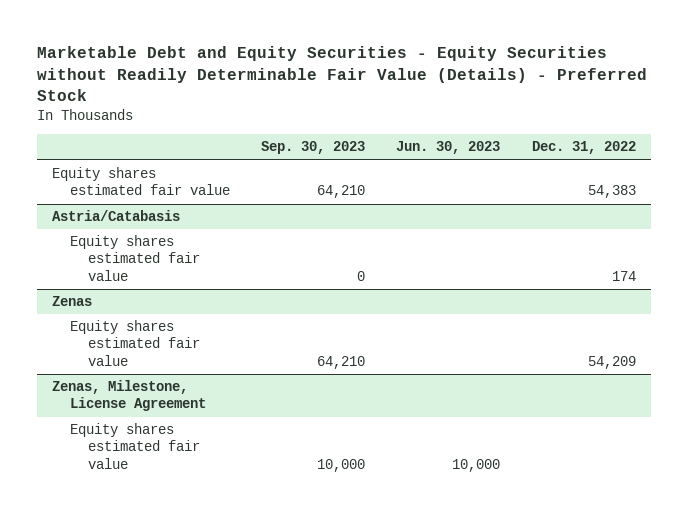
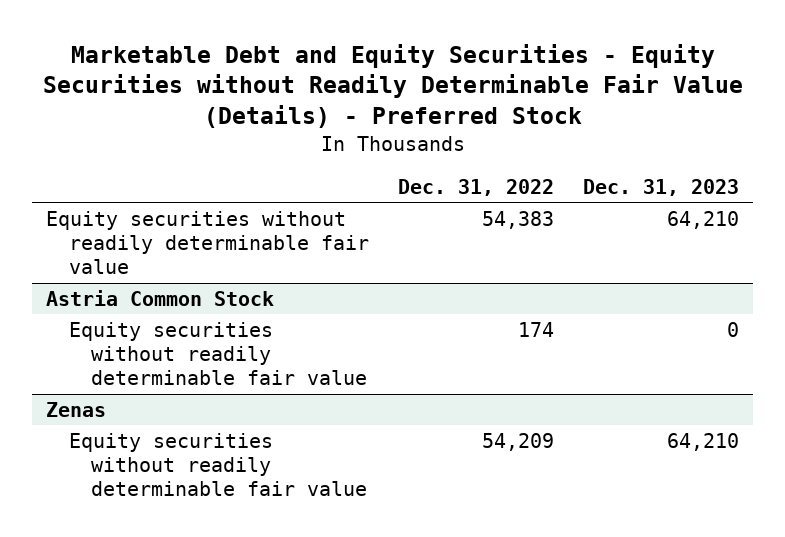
[261,141,366,155] Sep. 30, 2023 -> none
[396,141,501,155] Jun. 30, 2023 -> none
none -> [582,178,739,196] Dec. 31, 2023
[52,167,230,196] Equity shares estimated fair value -> [46,210,369,275] Equity securities without readily determinable fair value
[52,210,181,222] Astria/Catabasis -> [46,289,275,306] Astria Common Stock
[69,235,200,281] Equity shares estimated fair value -> [68,321,368,386] Equity securities without readily determinable fair value
[52,380,206,412] Zenas, Milestone, License Agreement -> none
[69,423,200,469] Equity shares estimated fair value -> none
[69,320,200,366] Equity shares estimated fair value -> [68,432,368,497] Equity securities without readily determinable fair value

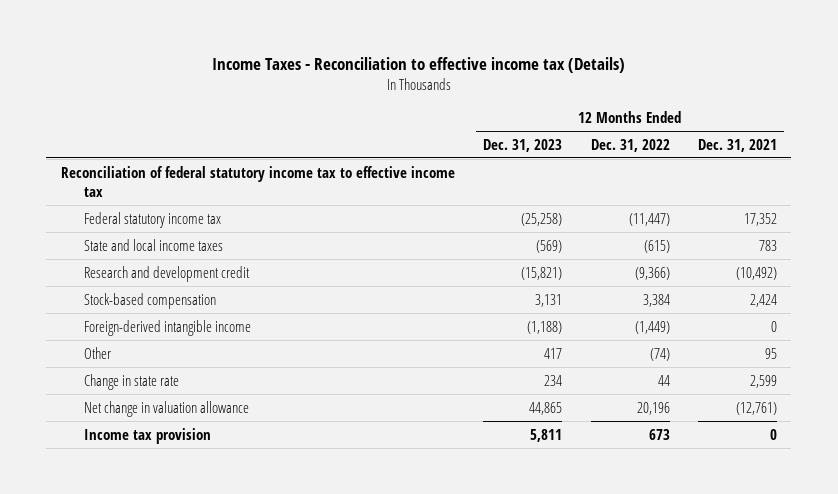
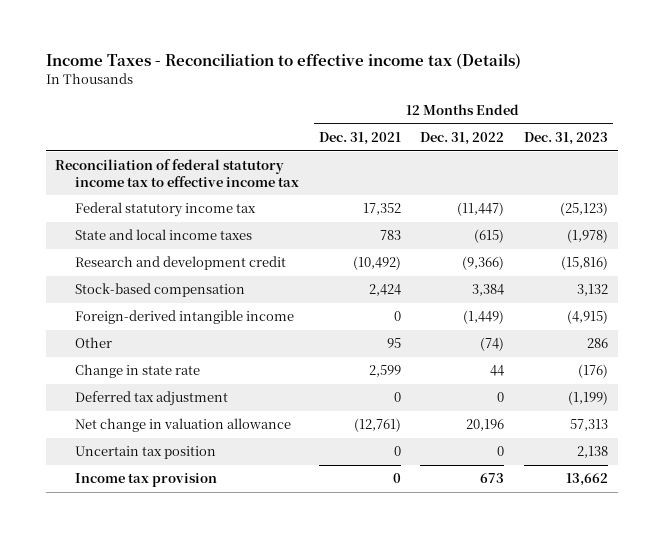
[521,212,563,226] (25,258) -> [559,202,608,217] (25,123)
[536,239,563,253] (569) -> [566,229,608,244] (1,978)
[521,266,563,280] (15,821) -> [560,256,608,271] (15,816)
[535,293,563,307] 3,131 -> [576,284,608,297] 3,132
[527,320,563,334] (1,188) -> [566,310,608,325] (4,915)
[544,347,563,359] 417 -> [586,338,608,349] 286
[544,374,563,386] 234 -> [577,364,608,379] (176)
none -> [75,391,229,407] Deferred tax adjustment
[529,401,563,415] 44,865 -> [569,419,608,432] 57,313
none -> [75,446,217,460] Uncertain tax position
[530,428,563,442] 5,811 -> [565,473,608,487] 13,662

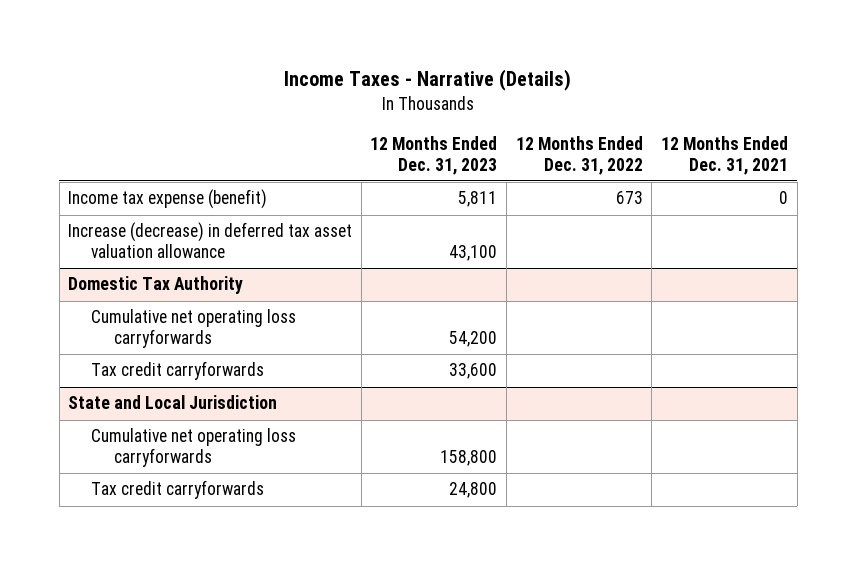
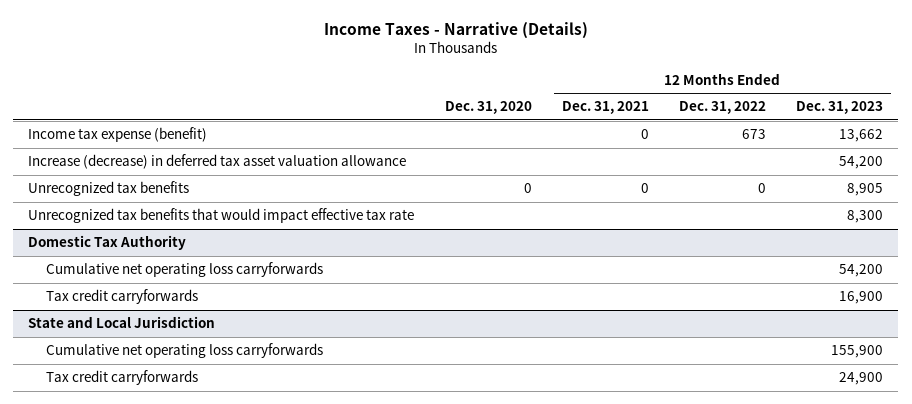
none -> [444,101,532,115] Dec. 31, 2020
[458,191,498,208] 5,811 -> [839,129,884,143] 13,662
[449,245,498,262] 43,100 -> [839,156,884,170] 54,200
none -> [28,181,190,197] Unrecognized tax benefits
none -> [28,208,415,224] Unrecognized tax benefits that would impact effective tax rate
[449,363,498,380] 33,600 -> [839,291,884,305] 16,900
[440,450,498,467] 158,800 -> [831,345,884,359] 155,900
[449,482,498,499] 24,800 -> [839,372,884,386] 24,900

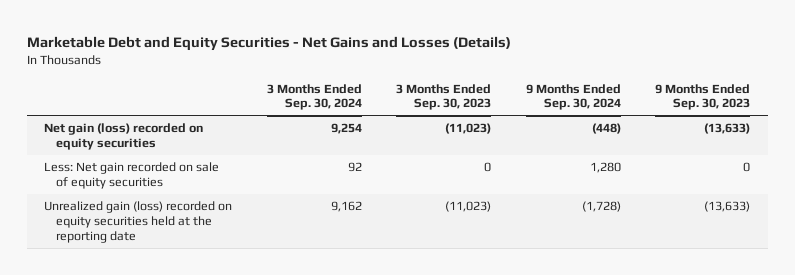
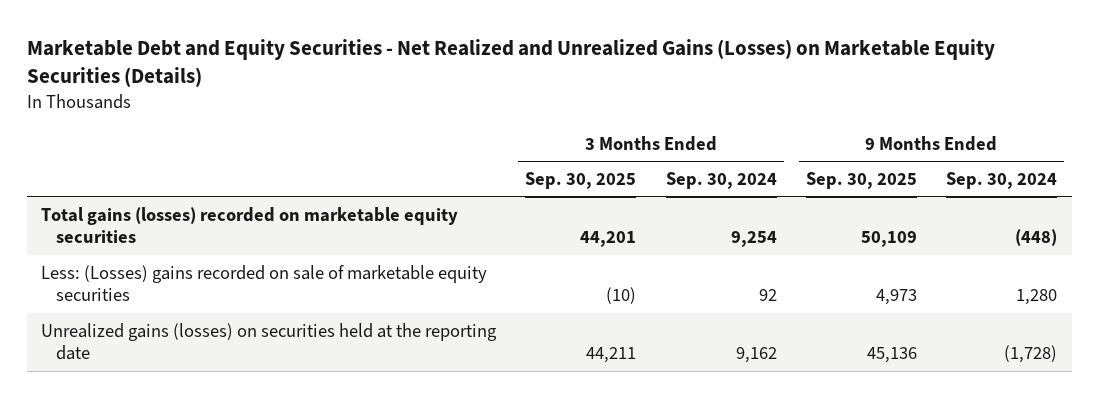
[27,35,512,51] Marketable Debt and Equity Securities - Net Gains and Losses (Details) -> [26,38,995,88] Marketable Debt and Equity Securities - Net Realized and Unrealized Gains (Losses) on Marketable Equity Securities (Details)
[396,83,492,111] 3 Months Ended Sep. 30, 2023 -> none
[655,83,751,111] 9 Months Ended Sep. 30, 2023 -> none
none -> [525,171,637,189] Sep. 30, 2025
none -> [805,171,917,189] Sep. 30, 2025
[44,123,204,150] Net gain (loss) recorded on equity securities -> [41,206,459,244] Total gains (losses) recorded on marketable equity securities
[44,162,220,189] Less: Net gain recorded on sale of equity securities -> [41,264,488,302] Less: (Losses) gains recorded on sale of marketable equity securities
[44,201,233,243] Unrealized gain (loss) recorded on equity securities held at the reporting date -> [41,322,498,361] Unrealized gains (losses) on securities held at the reporting date

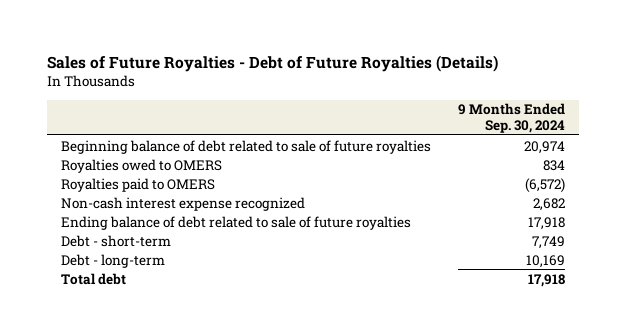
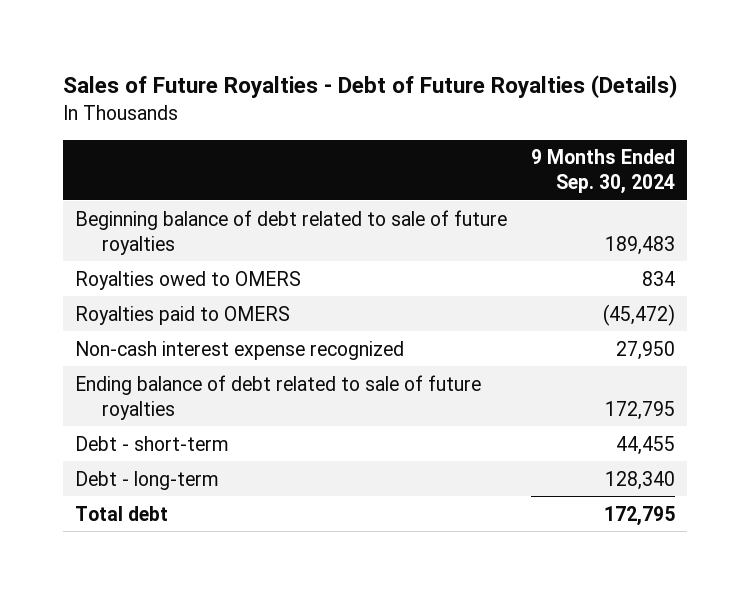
[524,140,566,154] 20,974 -> [605,235,676,255] 189,483
[525,177,566,193] (6,572) -> [603,303,676,326] (45,472)
[533,197,566,211] 2,682 -> [616,340,676,360] 27,950
[528,216,566,230] 17,918 -> [605,400,676,420] 172,795
[532,235,566,249] 7,749 -> [616,435,676,455] 44,455
[526,254,566,268] 10,169 -> [605,470,676,490] 128,340
[528,273,566,287] 17,918 -> [604,505,676,526] 172,795

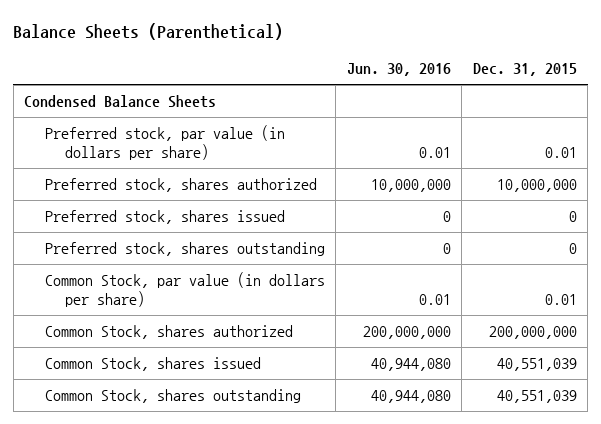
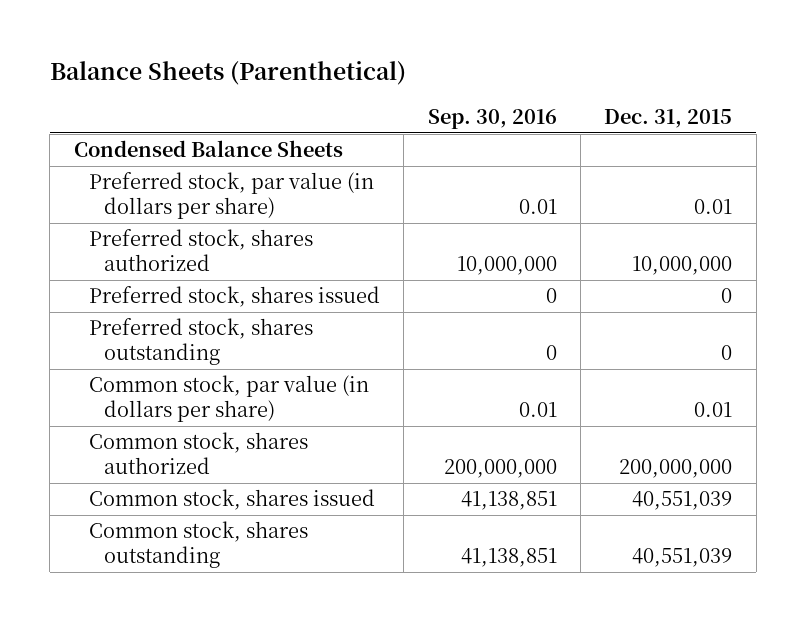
[346,63,451,77] Jun. 30, 2016 -> none
none -> [427,108,557,129] Sep. 30, 2016
[44,271,325,308] Common Stock, par value (in dollars per share) -> [88,375,369,422] Common stock, par value (in dollars per share)
[44,324,293,339] Common Stock, shares authorized -> [88,432,308,474] Common stock, shares authorized
[44,356,261,371] Common Stock, shares issued -> [88,489,375,511] Common stock, shares issued
[44,388,301,403] Common Stock, shares outstanding -> [88,521,308,568] Common stock, shares outstanding

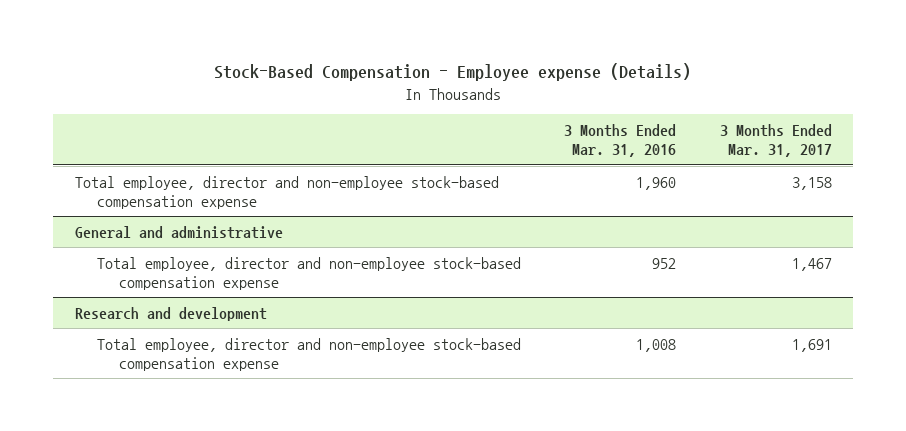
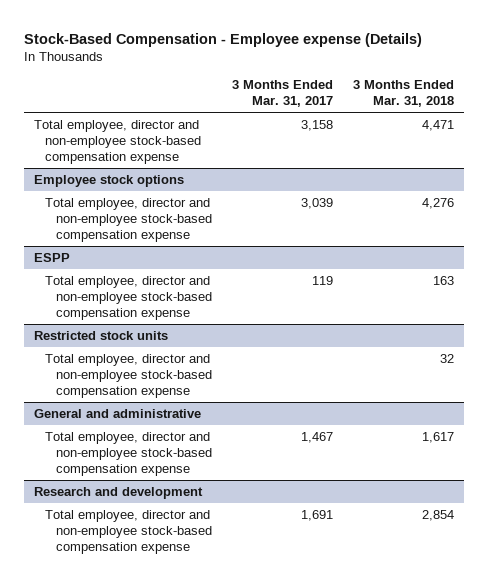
[564,123,677,158] 3 Months Ended Mar. 31, 2016 -> none
none -> [352,80,454,108] 3 Months Ended Mar. 31, 2018
none -> [33,174,184,187] Employee stock options
none -> [44,197,212,242] Total employee, director and non-employee stock-based compensation expense
none -> [33,252,70,262] ESPP
none -> [44,275,212,320] Total employee, director and non-employee stock-based compensation expense
none -> [33,330,168,340] Restricted stock units
none -> [44,353,212,398] Total employee, director and non-employee stock-based compensation expense

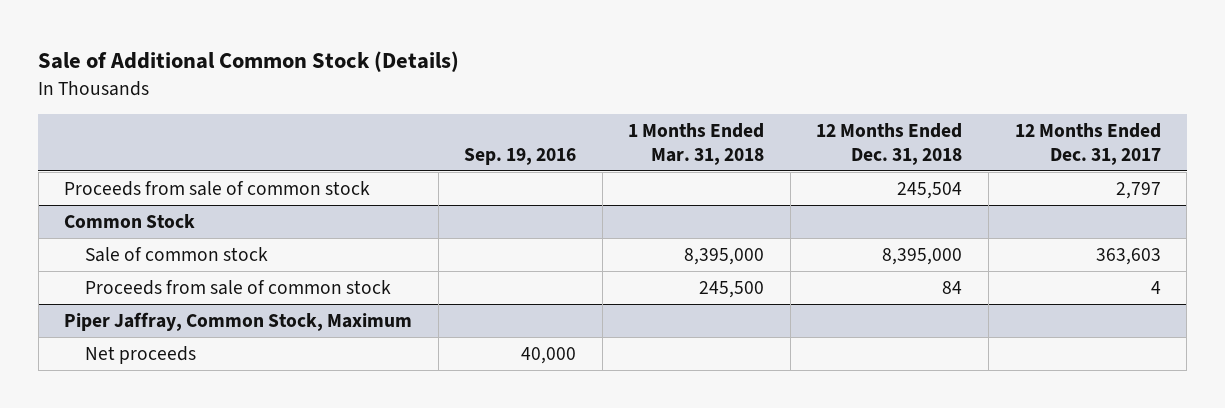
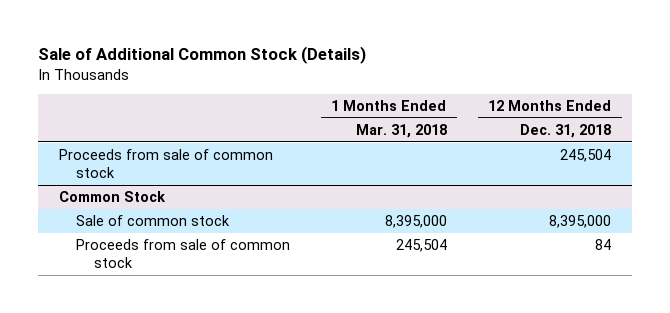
[464,147,577,165] Sep. 19, 2016 -> none
[1014,122,1161,165] 12 Months Ended Dec. 31, 2017 -> none
[64,311,413,331] Piper Jaffray, Common Stock, Maximum -> none
[84,345,196,364] Net proceeds -> none
[699,280,765,298] 245,500 -> [395,239,447,253] 245,504

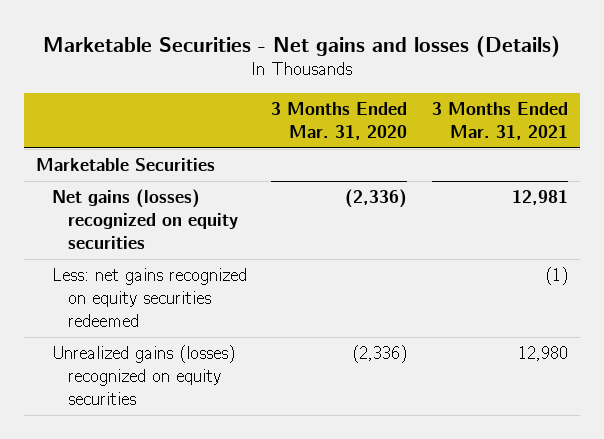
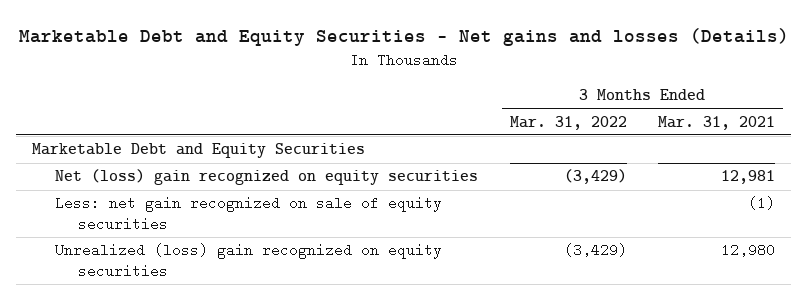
[43,35,561,57] Marketable Securities - Net gains and losses (Details) -> [18,28,789,47] Marketable Debt and Equity Securities - Net gains and losses (Details)
[271,102,408,140] 3 Months Ended Mar. 31, 2020 -> none
none -> [509,115,627,130] Mar. 31, 2022
[36,158,216,172] Marketable Securities -> [32,143,366,159] Marketable Debt and Equity Securities
[51,189,238,249] Net gains (losses) recognized on equity securities -> [55,169,479,186] Net (loss) gain recognized on equity securities
[51,268,247,327] Less: net gains recognized on equity securities redeemed -> [55,196,443,232] Less: net gain recognized on sale of equity securities
[51,345,235,405] Unrealized gains (losses) recognized on equity securities -> [55,243,443,279] Unrealized (loss) gain recognized on equity securities

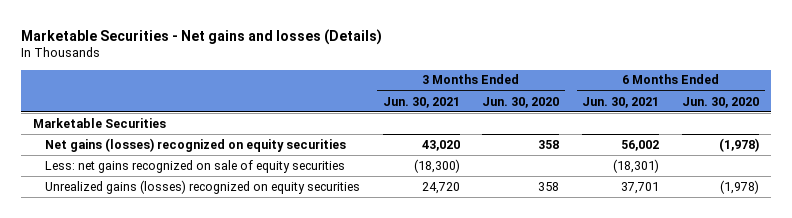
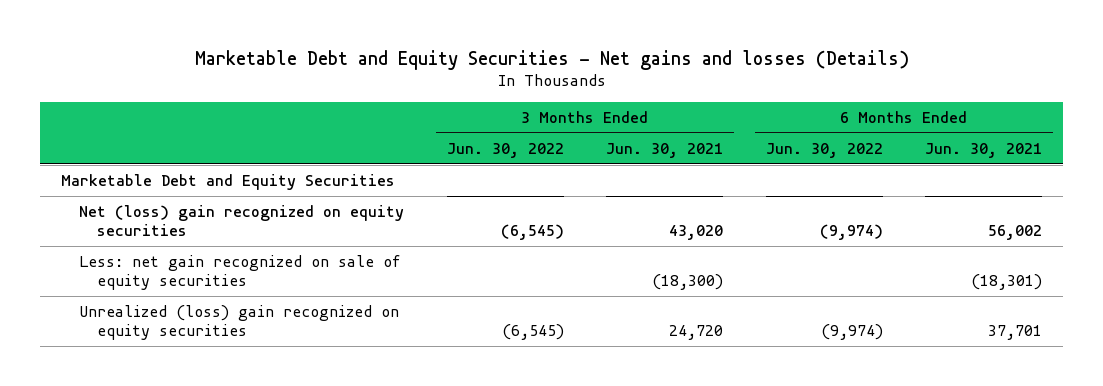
[21,28,383,45] Marketable Securities - Net gains and losses (Details) -> [194,49,909,70] Marketable Debt and Equity Securities - Net gains and losses (Details)
[482,96,560,108] Jun. 30, 2020 -> none
[682,96,760,108] Jun. 30, 2020 -> none
none -> [446,142,564,158] Jun. 30, 2022
none -> [765,142,883,158] Jun. 30, 2022
[32,117,166,128] Marketable Securities -> [61,173,396,190] Marketable Debt and Equity Securities
[44,137,346,152] Net gains (losses) recognized on equity securities -> [79,204,405,236] Net (loss) gain recognized on equity securities
[44,159,345,173] Less: net gains recognized on sale of equity securities -> [79,254,402,290] Less: net gain recognized on sale of equity securities
[44,179,360,194] Unrealized gains (losses) recognized on equity securities -> [79,304,400,340] Unrealized (loss) gain recognized on equity securities

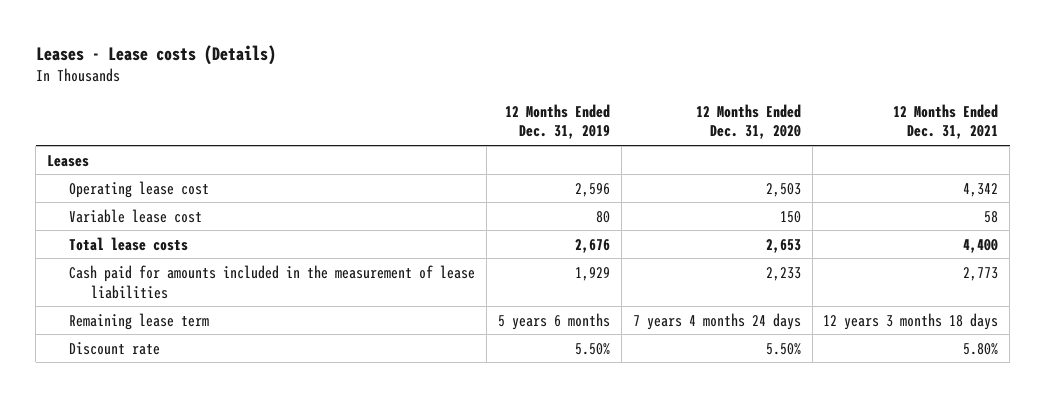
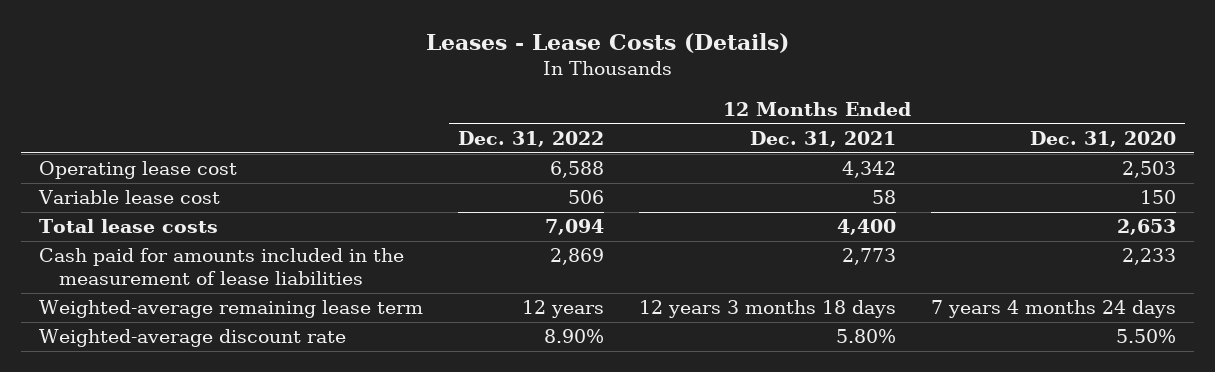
[35,45,276,66] Leases - Lease costs (Details) -> [425,33,789,54] Leases - Lease Costs (Details)
[504,103,610,140] 12 Months Ended Dec. 31, 2019 -> none
none -> [458,130,605,147] Dec. 31, 2022
[47,154,90,167] Leases -> none
[69,312,210,330] Remaining lease term -> [38,300,423,319] Weighted-average remaining lease term
[69,341,161,355] Discount rate -> [38,329,346,348] Weighted-average discount rate

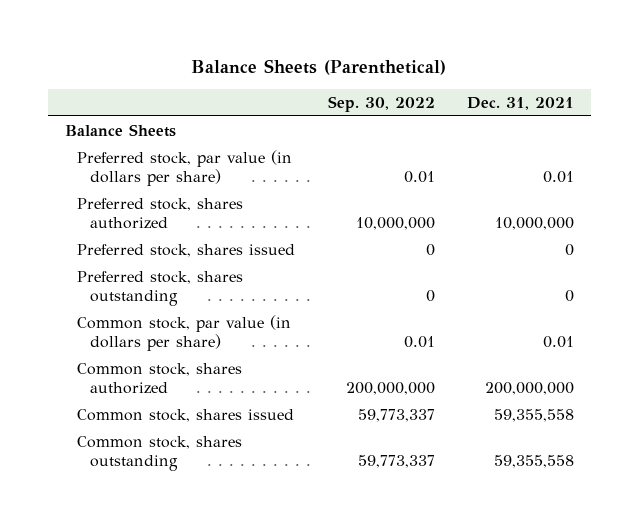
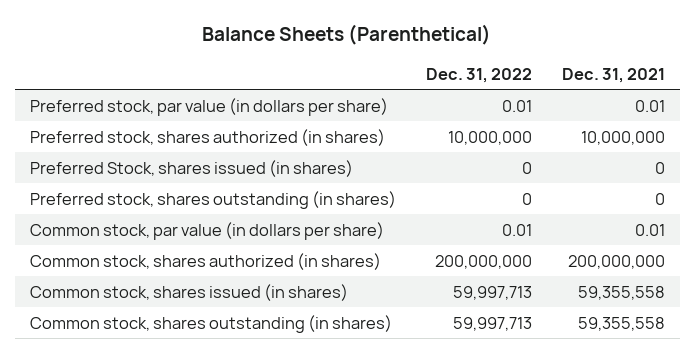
[327,95,435,112] Sep. 30, 2022 -> none
none -> [425,67,532,83] Dec. 31, 2022
[64,124,176,138] Balance Sheets -> none
[77,198,244,229] Preferred stock, shares authorized -> [30,128,386,146] Preferred stock, shares authorized (in shares)
[77,244,296,258] Preferred stock, shares issued -> [30,159,354,177] Preferred Stock, shares issued (in shares)
[77,271,244,306] Preferred stock, shares outstanding -> [30,190,397,209] Preferred stock, shares outstanding (in shares)
[77,363,243,394] Common stock, shares authorized -> [30,252,382,270] Common stock, shares authorized (in shares)
[77,409,295,423] Common stock, shares issued -> [30,283,349,301] Common stock, shares issued (in shares)
[77,436,243,471] Common stock, shares outstanding -> [30,314,393,333] Common stock, shares outstanding (in shares)

